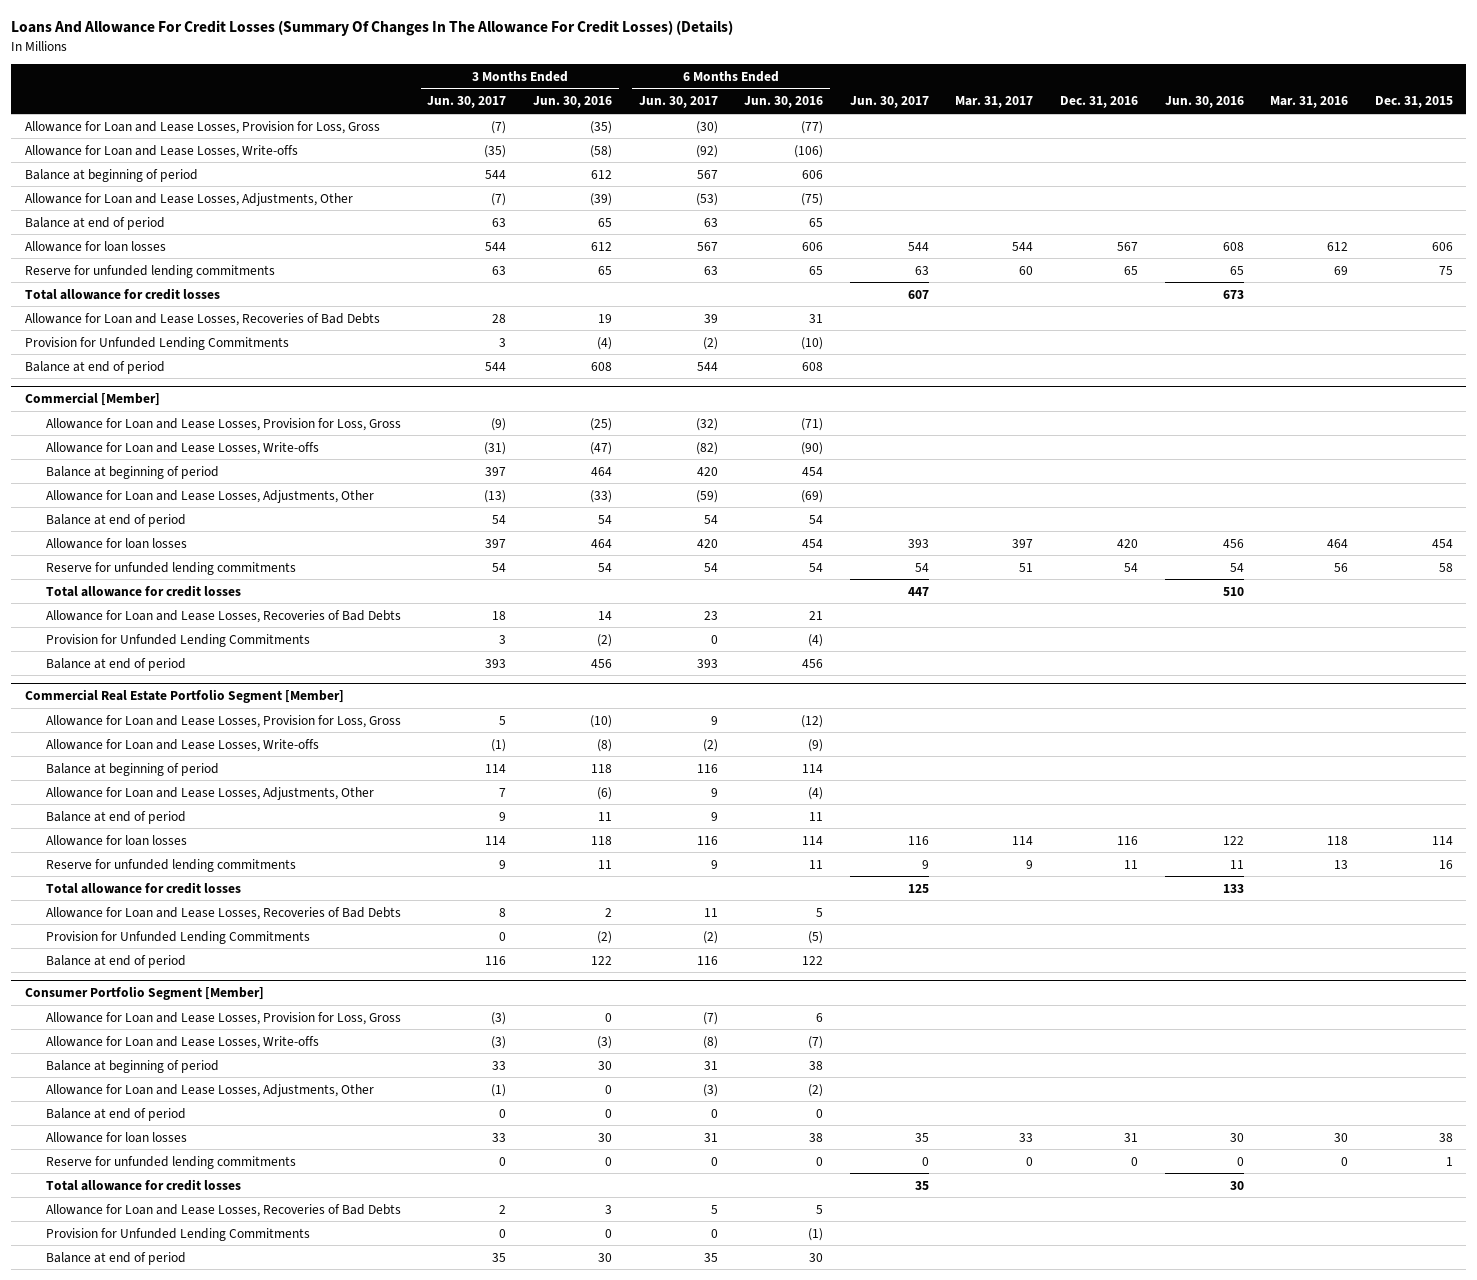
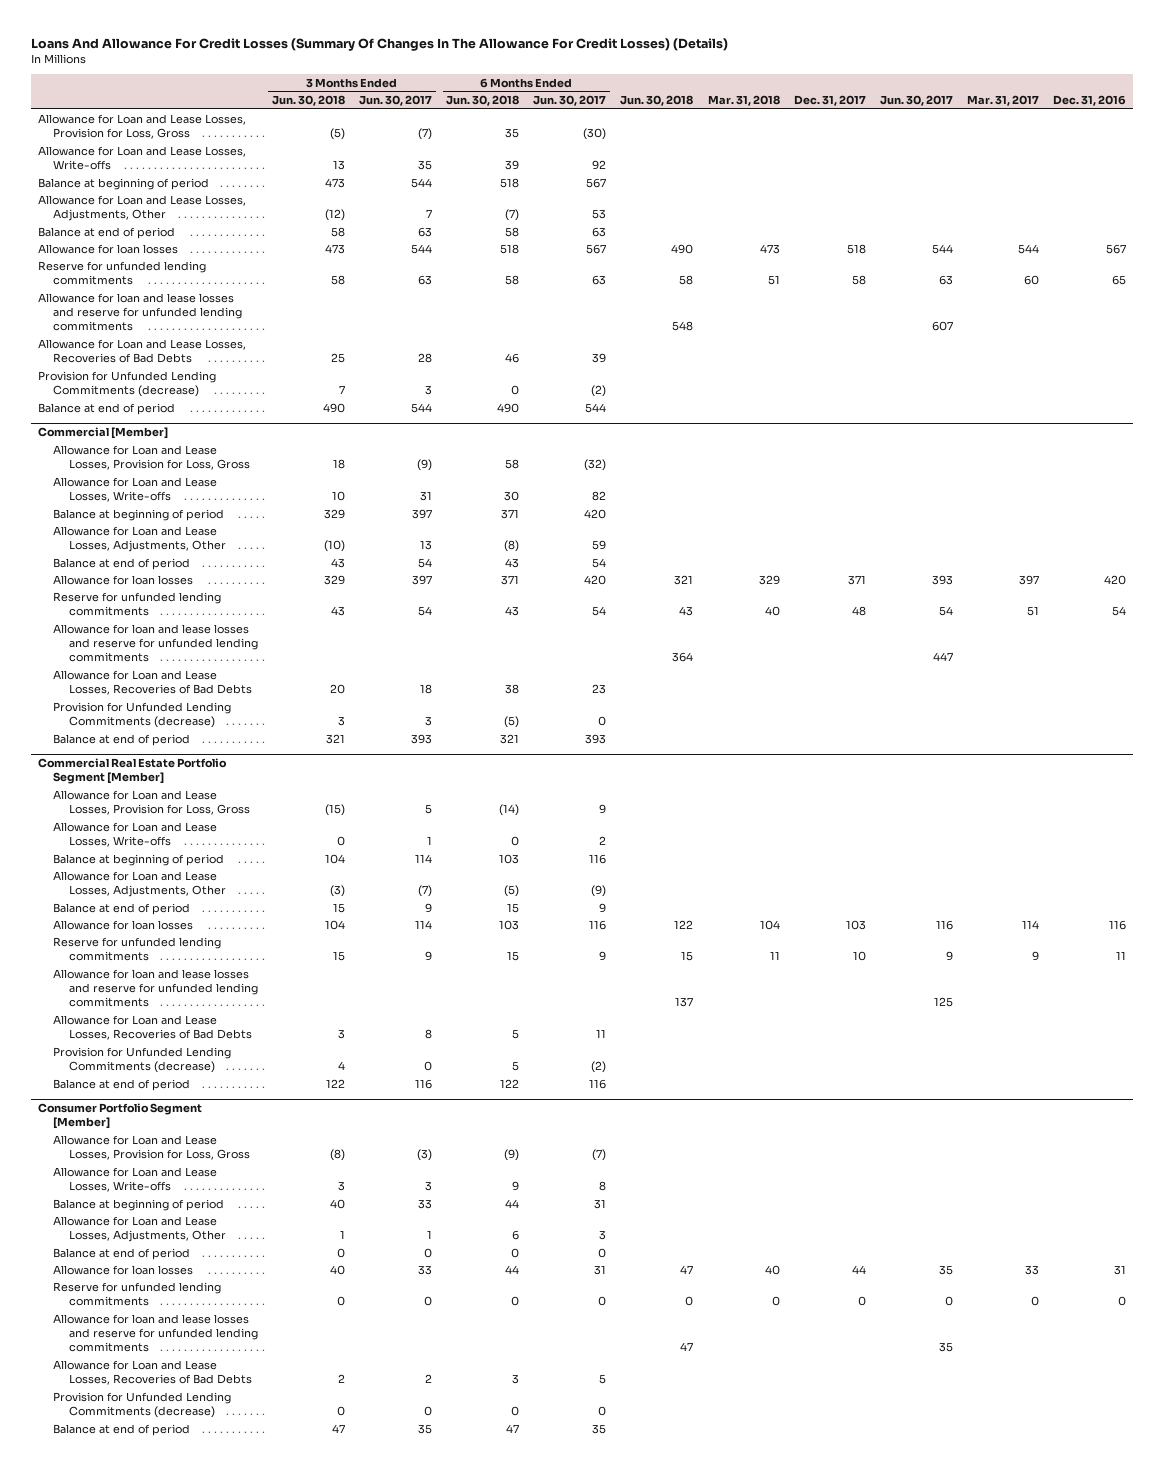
[533,96,613,109] Jun. 30, 2016 -> none
[744,96,824,109] Jun. 30, 2016 -> none
[1164,96,1244,109] Jun. 30, 2016 -> none
[1270,96,1349,109] Mar. 31, 2016 -> none
[1374,96,1453,109] Dec. 31, 2015 -> none
none -> [271,95,345,107] Jun. 30, 2018
none -> [446,95,520,107] Jun. 30, 2018
none -> [620,95,694,107] Jun. 30, 2018
none -> [707,95,780,107] Mar. 31, 2018
none -> [793,95,866,107] Dec. 31, 2017
[484,144,507,158] (35) -> [418,159,433,170] 35
[695,144,718,158] (92) -> [592,159,607,170] 92
[491,192,507,206] (7) -> [426,208,433,218] 7
[695,192,718,206] (53) -> [592,208,607,219] 53
[24,287,220,300] Total allowance for credit losses -> [38,292,243,332] Allowance for loan and lease losses and reserve for unfunded lending commitments
[24,336,289,350] Provision for Unfunded Lending Commitments -> [38,370,217,397] Provision for Unfunded Lending Commitments (decrease)
[484,441,507,455] (31) -> [420,490,433,501] 31
[695,441,718,455] (82) -> [592,490,607,501] 82
[484,489,507,503] (13) -> [420,539,433,550] 13
[695,489,718,503] (59) -> [592,539,607,550] 59
[45,584,241,597] Total allowance for credit losses -> [53,623,258,663] Allowance for loan and lease losses and reserve for unfunded lending commitments
[45,633,310,647] Provision for Unfunded Lending Commitments -> [53,701,232,728] Provision for Unfunded Lending Commitments (decrease)
[491,738,507,752] (1) -> [427,835,433,845] 1
[702,738,718,752] (2) -> [599,835,607,845] 2
[499,787,507,797] 7 -> [418,884,433,897] (7)
[710,787,718,797] 9 -> [591,884,607,897] (9)
[45,881,241,894] Total allowance for credit losses -> [53,968,258,1008] Allowance for loan and lease losses and reserve for unfunded lending commitments
[45,930,310,944] Provision for Unfunded Lending Commitments -> [53,1046,232,1073] Provision for Unfunded Lending Commitments (decrease)
[491,1035,507,1049] (3) -> [425,1180,433,1191] 3
[702,1035,718,1049] (8) -> [599,1180,607,1191] 8
[491,1083,507,1097] (1) -> [427,1229,433,1239] 1
[702,1083,718,1097] (3) -> [599,1229,607,1240] 3
[45,1178,241,1191] Total allowance for credit losses -> [53,1313,258,1353] Allowance for loan and lease losses and reserve for unfunded lending commitments
[45,1227,310,1241] Provision for Unfunded Lending Commitments -> [53,1391,232,1418] Provision for Unfunded Lending Commitments (decrease)

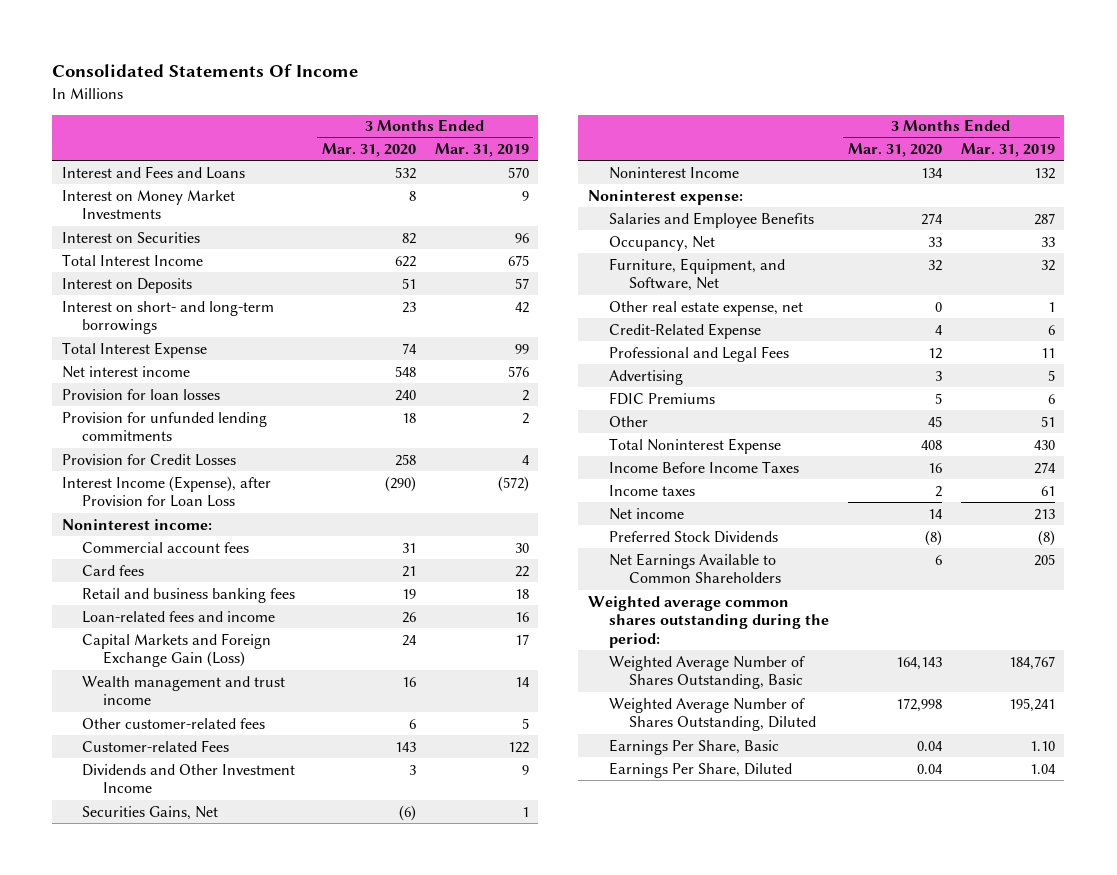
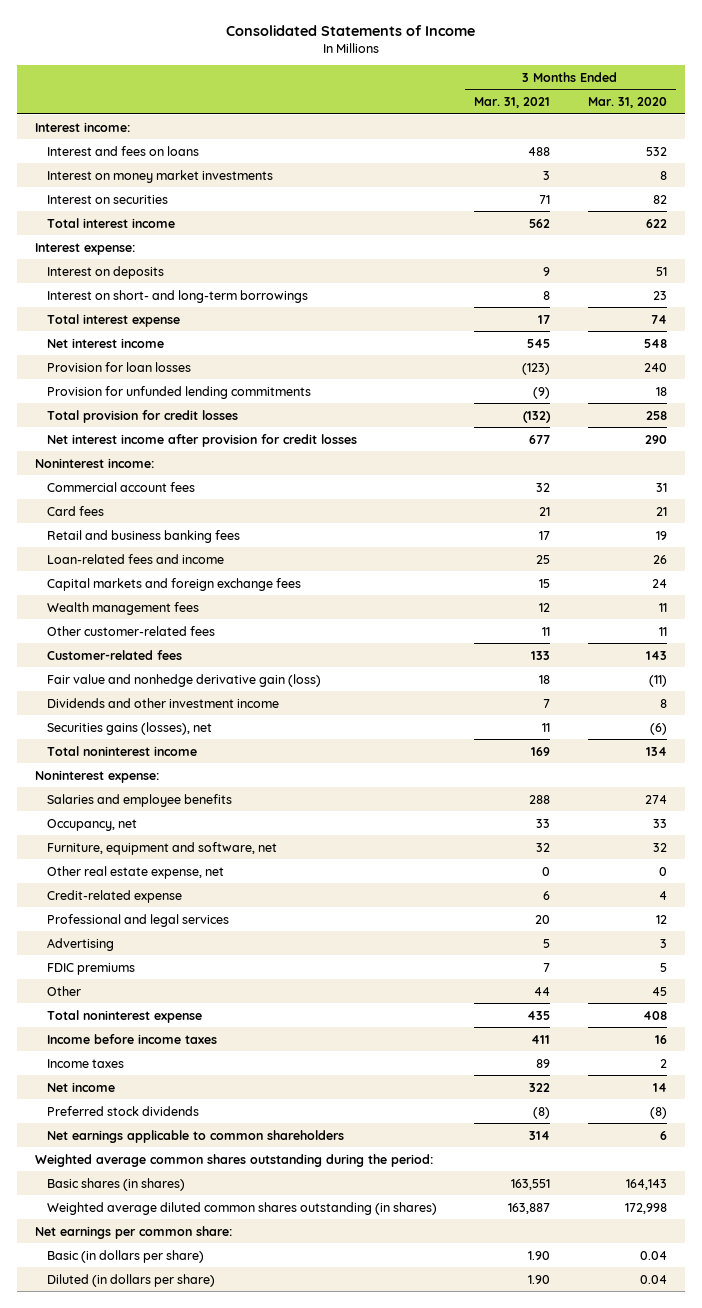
[52,64,359,78] Consolidated Statements Of Income -> [225,24,475,36] Consolidated Statements of Income
[434,143,529,158] Mar. 31, 2019 -> none
none -> [474,97,551,109] Mar. 31, 2021
none -> [35,121,131,132] Interest income:
[61,165,245,179] Interest and Fees and Loans -> [46,145,199,156] Interest and fees on loans
[61,189,235,220] Interest on Money Market Investments -> [46,169,273,183] Interest on money market investments
[61,231,200,243] Interest on Securities -> [46,194,168,204] Interest on securities
[61,253,203,266] Total Interest Income -> [46,217,175,228] Total interest income
none -> [35,242,136,255] Interest expense:
[61,277,192,293] Interest on Deposits -> [46,265,164,279] Interest on deposits
[61,341,207,358] Total Interest Expense -> [46,313,180,327] Total interest expense
[61,453,236,466] Provision for Credit Losses -> [46,409,238,423] Total provision for credit losses
[61,475,271,508] Interest Income (Expense), after Provision for Loan Loss -> [46,433,357,447] Net interest income after provision for credit losses
[384,475,416,492] (290) -> [644,434,667,444] 290
[82,632,272,668] Capital Markets and Foreign Exchange Gain (Loss) -> [46,577,301,591] Capital markets and foreign exchange fees
[82,675,286,706] Wealth management and trust income -> [46,601,199,615] Wealth management fees
[401,676,416,687] 16 -> [658,602,667,612] 11
[408,718,416,729] 6 -> [658,626,667,636] 11
[82,739,230,752] Customer-related Fees -> [46,649,182,660] Customer-related fees
none -> [46,673,321,687] Fair value and nonhedge derivative gain (loss)
[82,763,296,794] Dividends and Other Investment Income -> [46,697,279,708] Dividends and other investment income
[408,764,416,775] 3 -> [659,698,667,708] 8
[82,805,219,820] Securities Gains, Net -> [46,721,212,735] Securities gains (losses), net
[608,166,739,179] Noninterest Income -> [46,745,197,756] Total noninterest income
[608,211,814,228] Salaries and Employee Benefits -> [46,793,232,807] Salaries and employee benefits
[608,235,715,251] Occupancy, Net -> [46,818,137,831] Occupancy, net
[608,257,785,292] Furniture, Equipment, and Software, Net -> [46,841,277,855] Furniture, equipment and software, net
[608,322,761,339] Credit-Related Expense -> [46,889,182,903] Credit-related expense
[608,345,789,362] Professional and Legal Fees -> [46,913,229,927] Professional and legal services
[608,391,715,405] FDIC Premiums -> [46,962,135,975] FDIC premiums
[608,437,781,454] Total Noninterest Expense -> [46,1009,202,1023] Total noninterest expense
[608,460,799,473] Income Before Income Taxes -> [46,1033,217,1044] Income before income taxes
[608,530,778,543] Preferred Stock Dividends -> [46,1105,199,1116] Preferred stock dividends
[608,552,782,584] Net Earnings Available to Common Shareholders -> [46,1129,344,1143] Net earnings applicable to common shareholders
[608,655,805,690] Weighted Average Number of Shares Outstanding, Basic -> [46,1177,185,1191] Basic shares (in shares)
[608,697,817,732] Weighted Average Number of Shares Outstanding, Diluted -> [46,1201,437,1215] Weighted average diluted common shares outstanding (in shares)
none -> [35,1225,233,1239] Net earnings per common share:
[608,738,779,755] Earnings Per Share, Basic -> [46,1249,204,1263] Basic (in dollars per share)
[608,761,792,778] Earnings Per Share, Diluted -> [46,1273,215,1287] Diluted (in dollars per share)

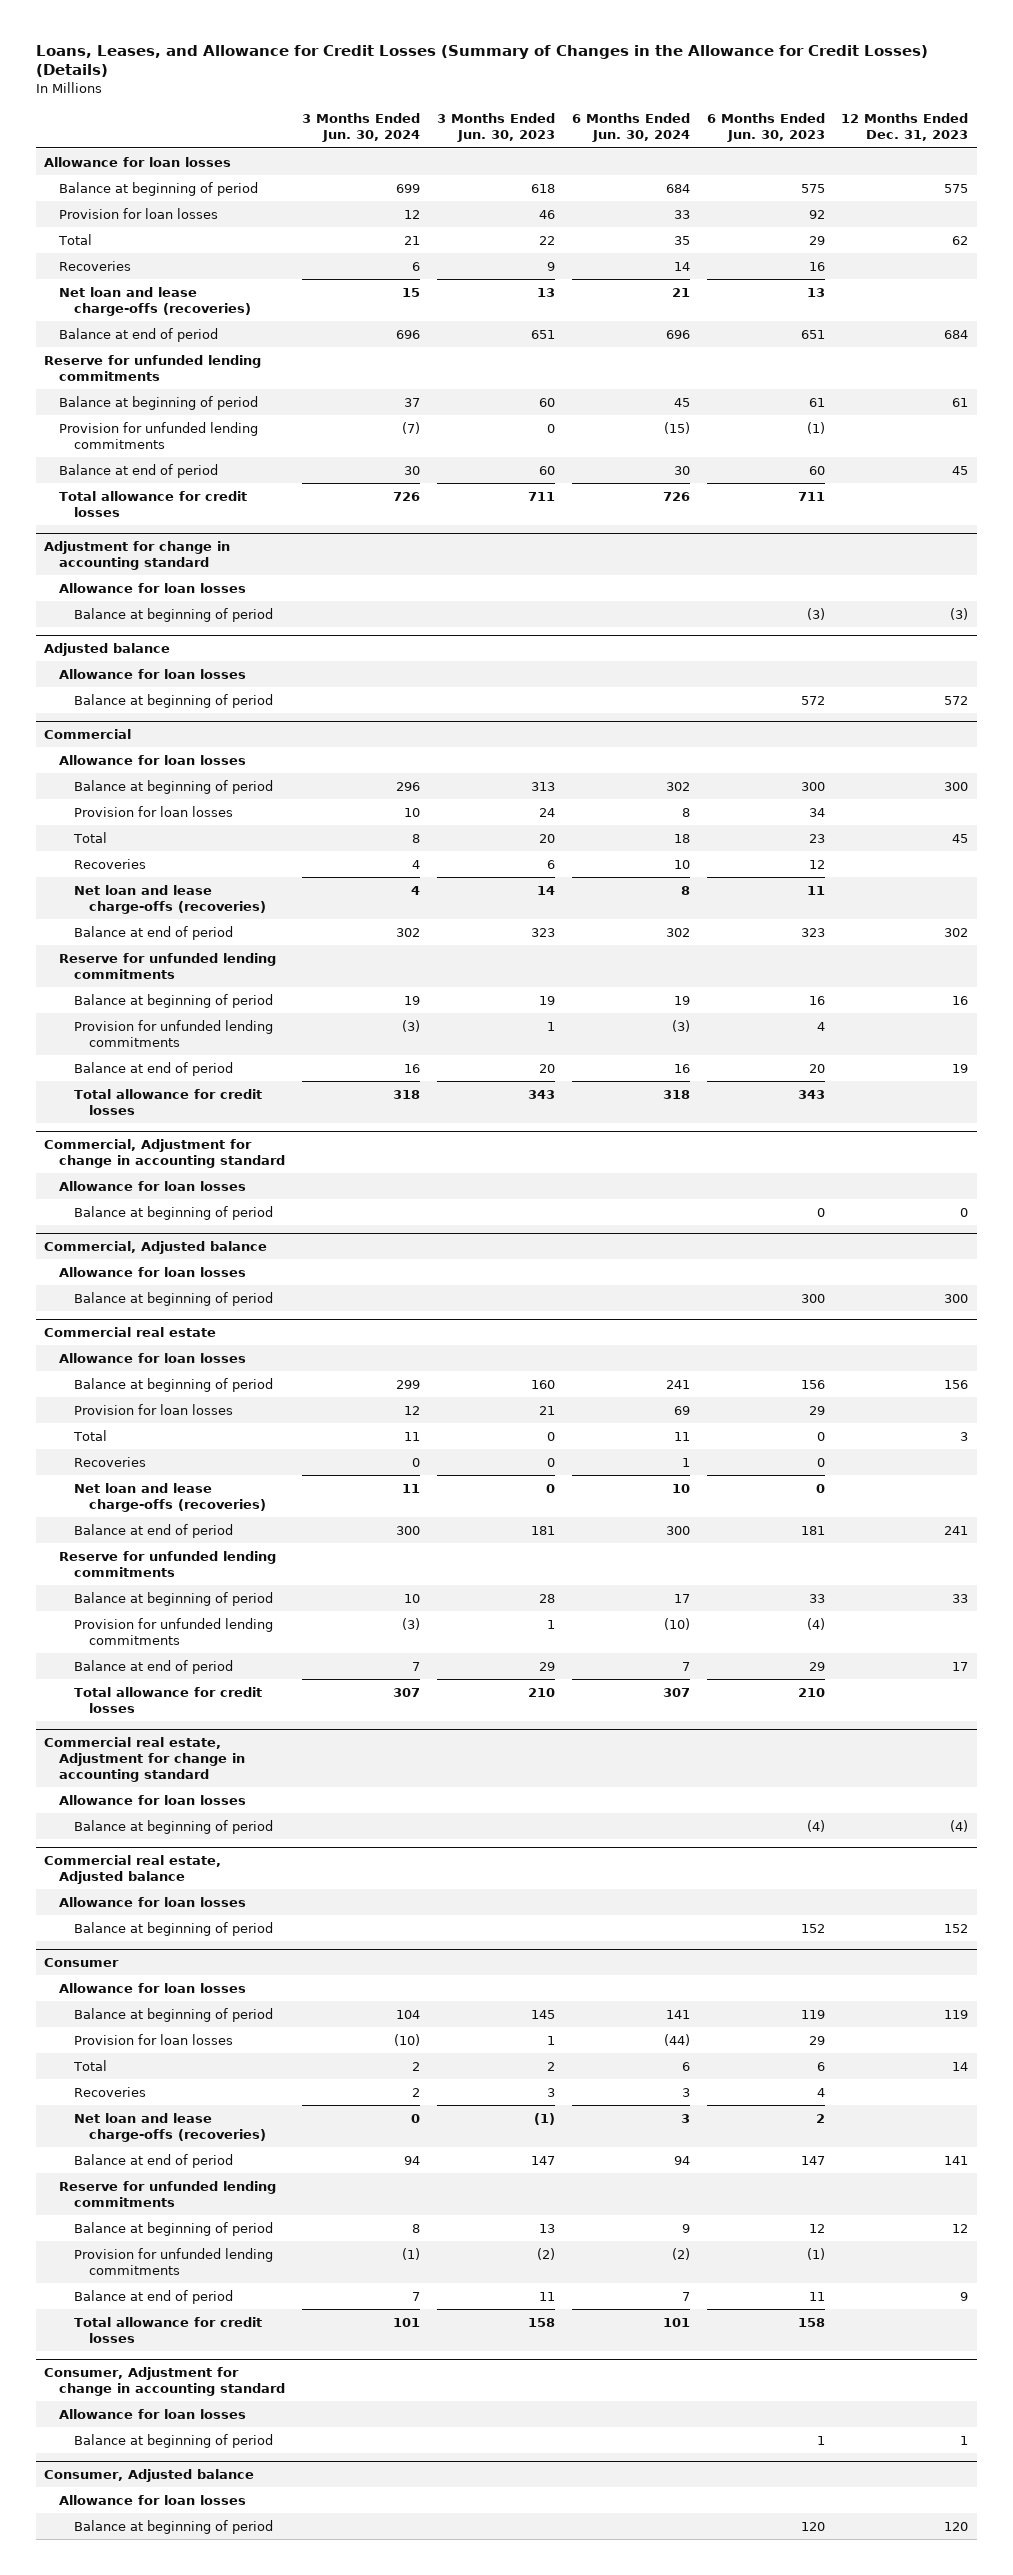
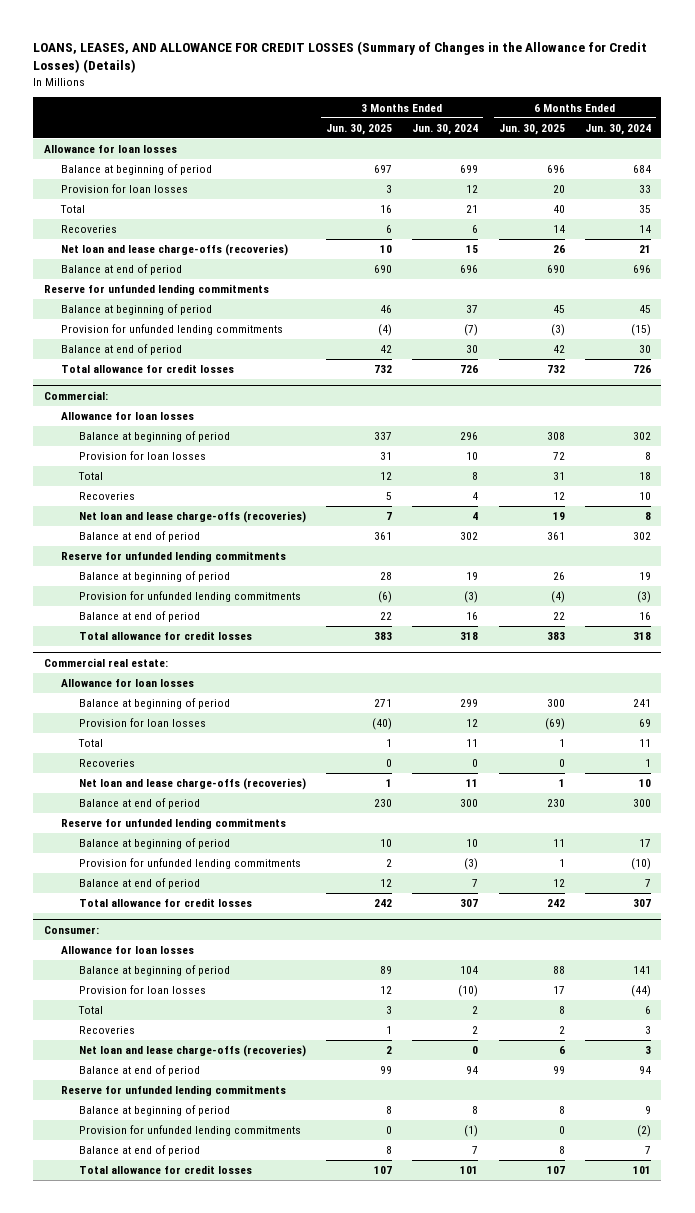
[35,44,928,78] Loans, Leases, and Allowance for Credit Losses (Summary of Changes in the Allowance for Credit Losses) (Details) -> [33,40,648,73] LOANS, LEASES, AND ALLOWANCE FOR CREDIT LOSSES (Summary of Changes in the Allowance for Credit Losses) (Details)
[436,113,555,143] 3 Months Ended Jun. 30, 2023 -> none
[706,113,825,143] 6 Months Ended Jun. 30, 2023 -> none
[841,113,969,142] 12 Months Ended Dec. 31, 2023 -> none
none -> [326,123,393,135] Jun. 30, 2025
none -> [498,123,565,135] Jun. 30, 2025
[44,540,231,570] Adjustment for change in accounting standard -> none
[59,582,247,593] Allowance for loan losses -> none
[74,607,274,622] Balance at beginning of period -> none
[44,642,171,656] Adjusted balance -> none
[59,668,247,679] Allowance for loan losses -> none
[74,693,274,708] Balance at beginning of period -> none
[44,728,132,739] Commercial -> [43,391,108,401] Commercial:
[44,1138,286,1168] Commercial, Adjustment for change in accounting standard -> none
[59,1180,247,1191] Allowance for loan losses -> none
[74,1205,274,1220] Balance at beginning of period -> none
[44,1240,268,1254] Commercial, Adjusted balance -> none
[59,1266,247,1277] Allowance for loan losses -> none
[74,1291,274,1306] Balance at beginning of period -> none
[44,1326,217,1337] Commercial real estate -> [43,658,168,668] Commercial real estate:
[44,1736,246,1783] Commercial real estate, Adjustment for change in accounting standard -> none
[59,1794,247,1805] Allowance for loan losses -> none
[74,1819,274,1834] Balance at beginning of period -> none
[44,1854,222,1884] Commercial real estate, Adjusted balance -> none
[59,1896,247,1907] Allowance for loan losses -> none
[74,1921,274,1936] Balance at beginning of period -> none
[44,1957,120,1967] Consumer -> [43,926,99,935] Consumer:
[44,2366,286,2396] Consumer, Adjustment for change in accounting standard -> none
[59,2408,247,2419] Allowance for loan losses -> none
[74,2433,274,2448] Balance at beginning of period -> none
[44,2468,255,2482] Consumer, Adjusted balance -> none
[59,2494,247,2505] Allowance for loan losses -> none
[74,2519,274,2534] Balance at beginning of period -> none

